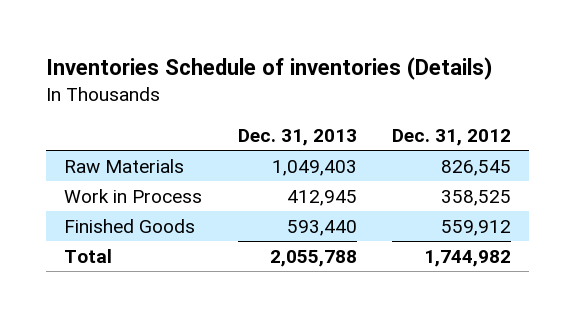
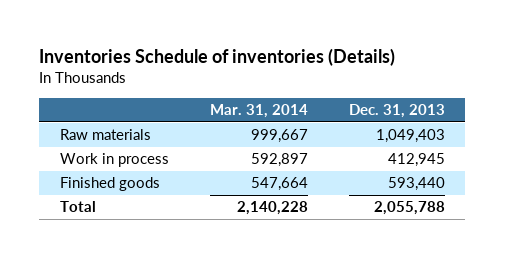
[392,129,512,147] Dec. 31, 2012 -> none
none -> [209,104,308,119] Mar. 31, 2014
[63,158,184,173] Raw Materials -> [59,129,151,141] Raw materials
[63,188,202,203] Work in Process -> [59,153,169,168] Work in process
[63,218,195,233] Finished Goods -> [59,177,160,192] Finished goods

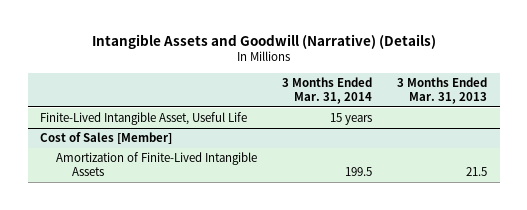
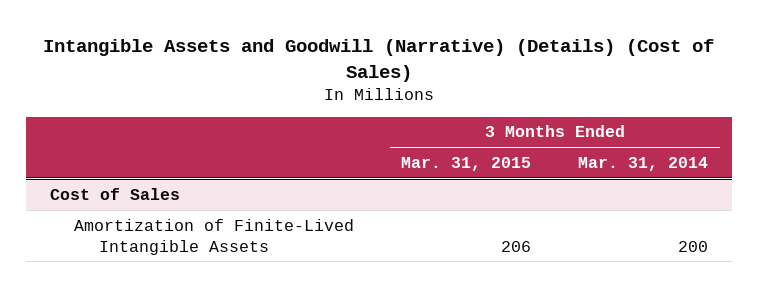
[91,33,436,49] Intangible Assets and Goodwill (Narrative) (Details) -> [42,38,714,82] Intangible Assets and Goodwill (Narrative) (Details) (Cost of Sales)
[397,77,488,105] 3 Months Ended Mar. 31, 2013 -> none
none -> [401,157,532,172] Mar. 31, 2015
[40,112,248,126] Finite-Lived Intangible Asset, Useful Life -> none
[40,132,173,145] Cost of Sales [Member] -> [49,187,180,200] Cost of Sales
[345,167,373,177] 199.5 -> [678,240,709,252] 200

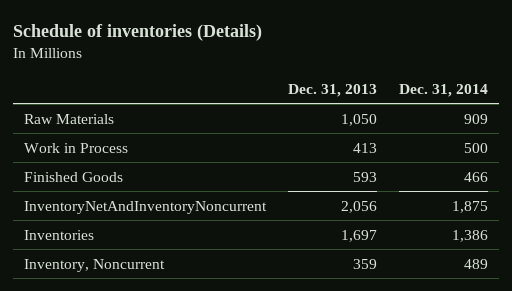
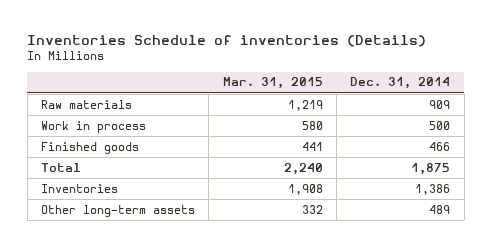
[12,24,262,42] Schedule of inventories (Details) -> [27,34,427,47] Inventories Schedule of inventories (Details)
[288,83,378,97] Dec. 31, 2013 -> none
none -> [222,77,323,90] Mar. 31, 2015
[23,113,114,124] Raw Materials -> [40,99,132,109] Raw materials
[23,142,128,153] Work in Process -> [40,120,146,133] Work in process
[23,171,123,182] Finished Goods -> [40,141,139,154] Finished goods
[23,200,267,214] InventoryNetAndInventoryNoncurrent -> [40,162,81,172] Total
[23,258,165,272] Inventory, Noncurrent -> [40,204,195,217] Other long-term assets

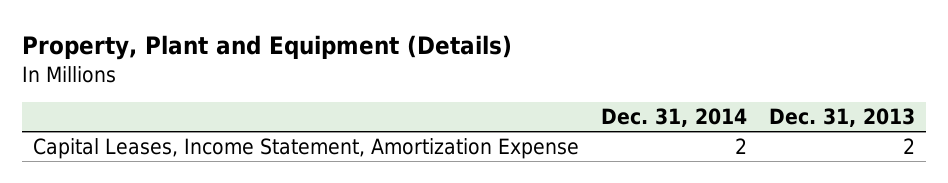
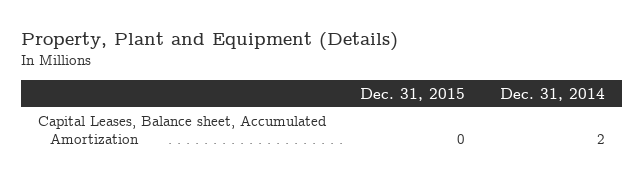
[768,108,915,128] Dec. 31, 2013 -> none
none -> [360,87,466,101] Dec. 31, 2015
[33,138,580,160] Capital Leases, Income Statement, Amortization Expense -> [38,115,328,145] Capital Leases, Balance sheet, Accumulated Amortization

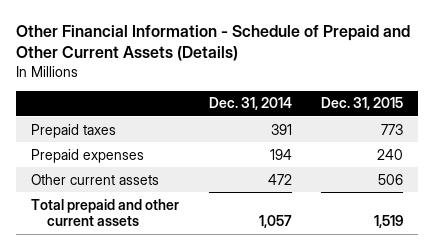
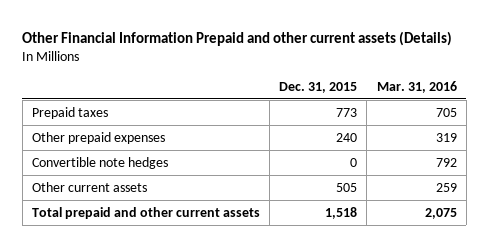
[15,25,410,62] Other Financial Information - Schedule of Prepaid and Other Current Assets (Details) -> [22,30,453,46] Other Financial Information Prepaid and other current assets (Details)
[208,97,292,111] Dec. 31, 2014 -> none
none -> [376,80,457,93] Mar. 31, 2016
[30,148,144,163] Prepaid expenses -> [31,131,165,144] Other prepaid expenses
none -> [31,156,168,169] Convertible note hedges
[378,173,404,185] 506 -> [336,182,358,192] 505
[374,215,404,229] 1,519 -> [325,206,358,219] 1,518

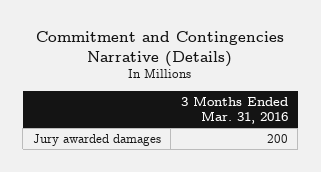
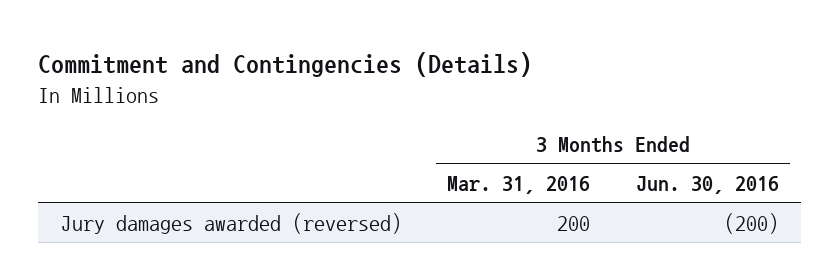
[36,31,285,67] Commitment and Contingencies Narrative (Details) -> [37,52,532,78] Commitment and Contingencies (Details)
none -> [635,175,779,194] Jun. 30, 2016
[32,133,161,146] Jury awarded damages -> [60,212,402,234] Jury damages awarded (reversed)

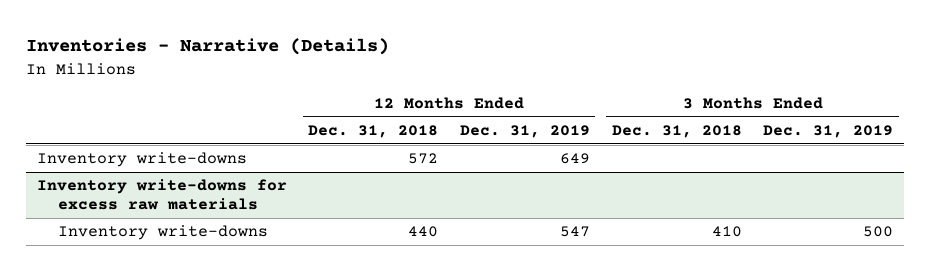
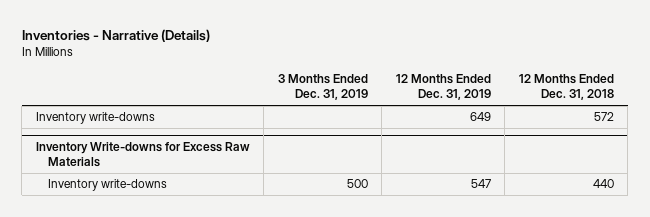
[611,125,742,139] Dec. 31, 2018 -> none
[36,179,287,211] Inventory write-downs for excess raw materials -> [35,141,250,168] Inventory Write-downs for Excess Raw Materials

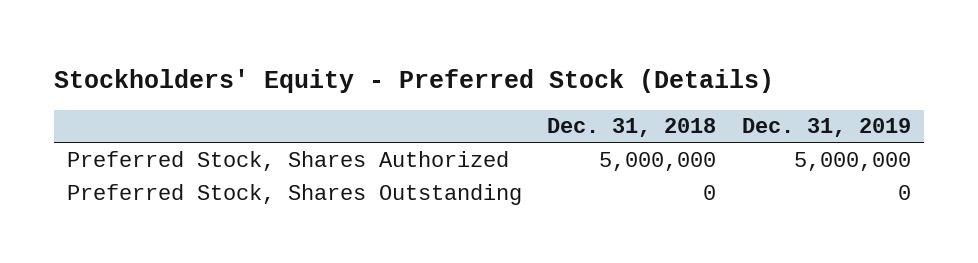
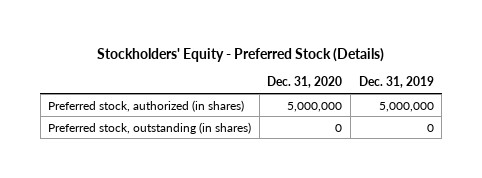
[547,118,717,138] Dec. 31, 2018 -> none
none -> [267,76,343,89] Dec. 31, 2020
[66,150,509,171] Preferred Stock, Shares Authorized -> [48,99,245,112] Preferred stock, authorized (in shares)
[66,183,522,205] Preferred Stock, Shares Outstanding -> [48,121,252,134] Preferred stock, outstanding (in shares)

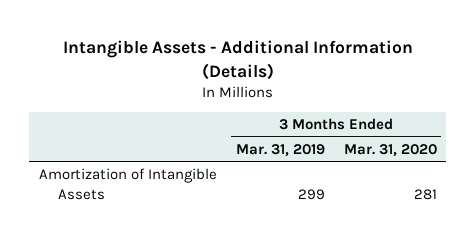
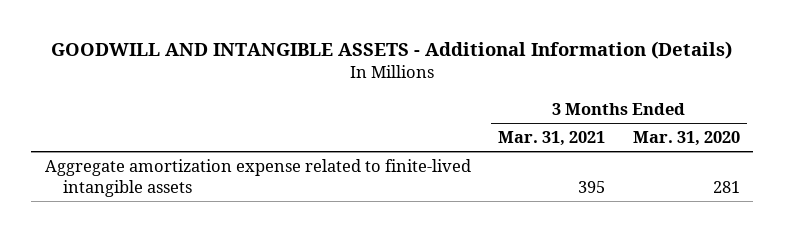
[62,40,413,80] Intangible Assets - Additional Information (Details) -> [51,41,733,60] GOODWILL AND INTANGIBLE ASSETS - Additional Information (Details)
[235,144,325,158] Mar. 31, 2019 -> none
none -> [498,131,606,147] Mar. 31, 2021
[38,168,217,200] Amortization of Intangible Assets -> [44,159,471,197] Aggregate amortization expense related to finite-lived intangible assets

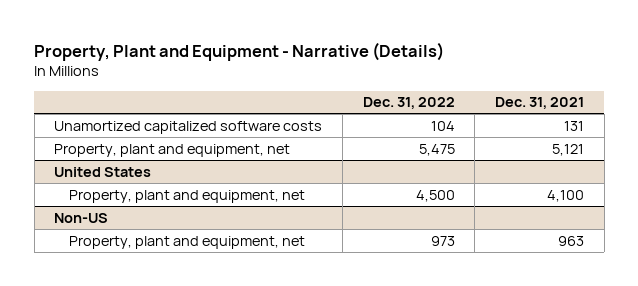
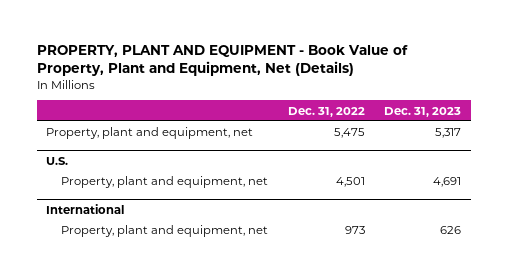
[34,41,445,61] Property, Plant and Equipment - Narrative (Details) -> [36,44,408,76] PROPERTY, PLANT AND EQUIPMENT - Book Value of Property, Plant and Equipment, Net (Details)
[494,97,584,110] Dec. 31, 2021 -> none
none -> [384,106,462,117] Dec. 31, 2023
[54,120,323,134] Unamortized capitalized software costs -> none
[54,166,152,177] United States -> [46,156,69,165] U.S.
[415,189,455,202] 4,500 -> [335,177,365,188] 4,501
[54,212,109,223] Non-US -> [46,203,125,214] International

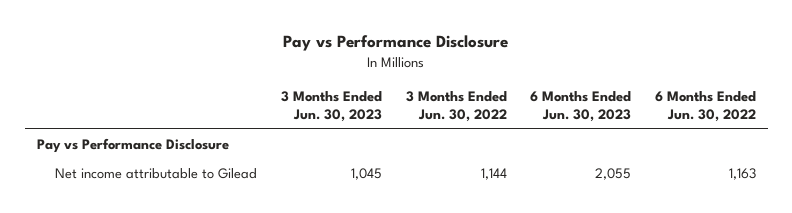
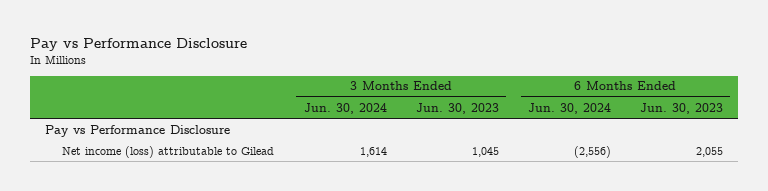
[405,91,507,123] 3 Months Ended Jun. 30, 2022 -> none
[654,91,756,123] 6 Months Ended Jun. 30, 2022 -> none
none -> [303,102,387,114] Jun. 30, 2024
none -> [527,102,611,114] Jun. 30, 2024
[55,168,258,180] Net income attributable to Gilead -> [62,145,275,158] Net income (loss) attributable to Gilead

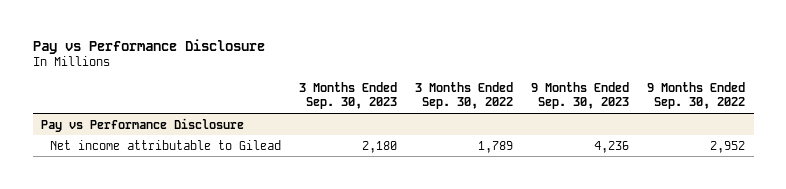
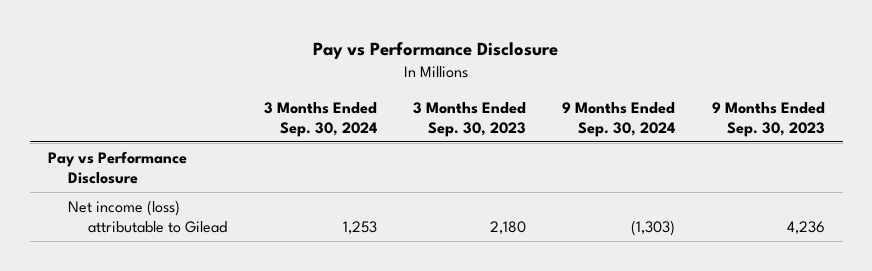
[415,82,514,110] 3 Months Ended Sep. 30, 2022 -> none
[646,82,745,110] 9 Months Ended Sep. 30, 2022 -> none
none -> [263,101,377,137] 3 Months Ended Sep. 30, 2024
none -> [562,101,676,137] 9 Months Ended Sep. 30, 2024
[50,139,282,150] Net income attributable to Gilead -> [68,199,228,233] Net income (loss) attributable to Gilead

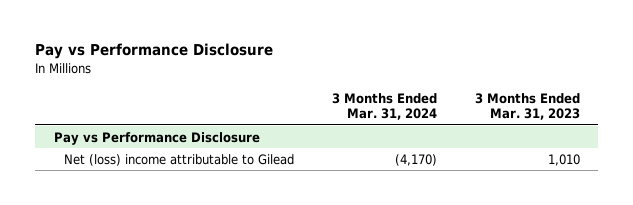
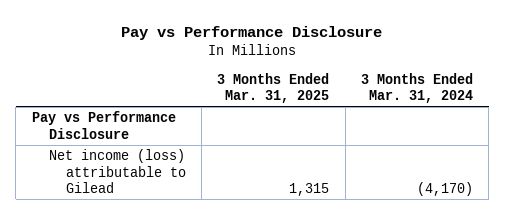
[474,92,580,121] 3 Months Ended Mar. 31, 2023 -> none
none -> [217,72,330,103] 3 Months Ended Mar. 31, 2025
[63,153,294,166] Net (loss) income attributable to Gilead -> [48,149,186,193] Net income (loss) attributable to Gilead

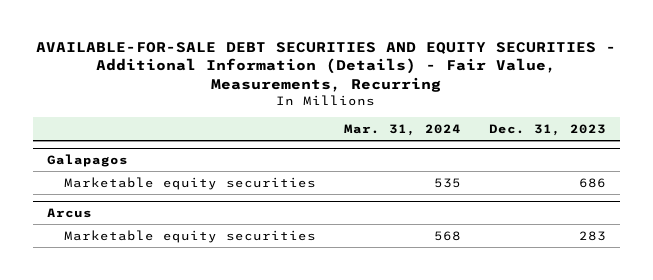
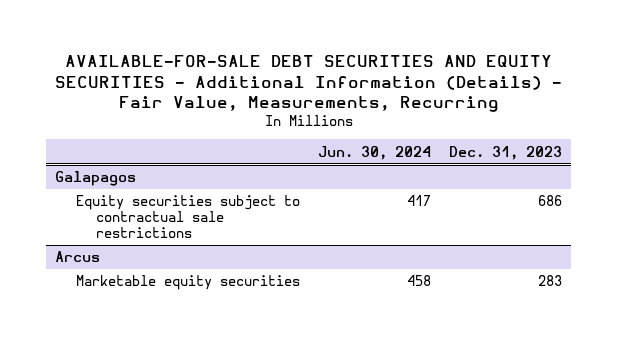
[343,123,461,136] Mar. 31, 2024 -> none
none -> [317,145,431,160] Jun. 30, 2024
[64,176,317,190] Marketable equity securities -> [75,195,300,238] Equity securities subject to contractual sale restrictions

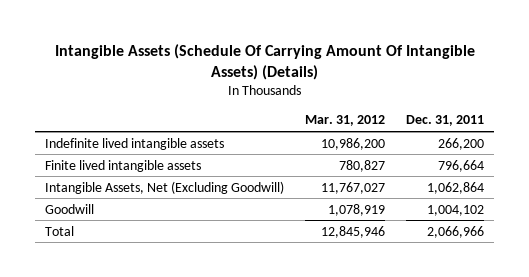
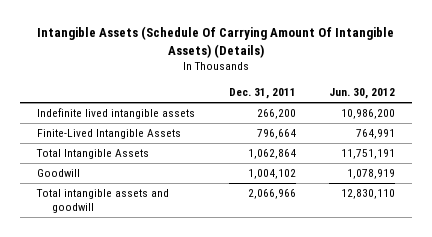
[305,115,386,127] Mar. 31, 2012 -> none
none -> [329,87,396,99] Jun. 30, 2012
[45,159,202,172] Finite lived intangible assets -> [36,129,181,140] Finite-Lived Intangible Assets
[45,180,285,194] Intangible Assets, Net (Excluding Goodwill) -> [35,149,149,160] Total Intangible Assets
[45,225,75,236] Total -> [35,189,169,213] Total intangible assets and goodwill

